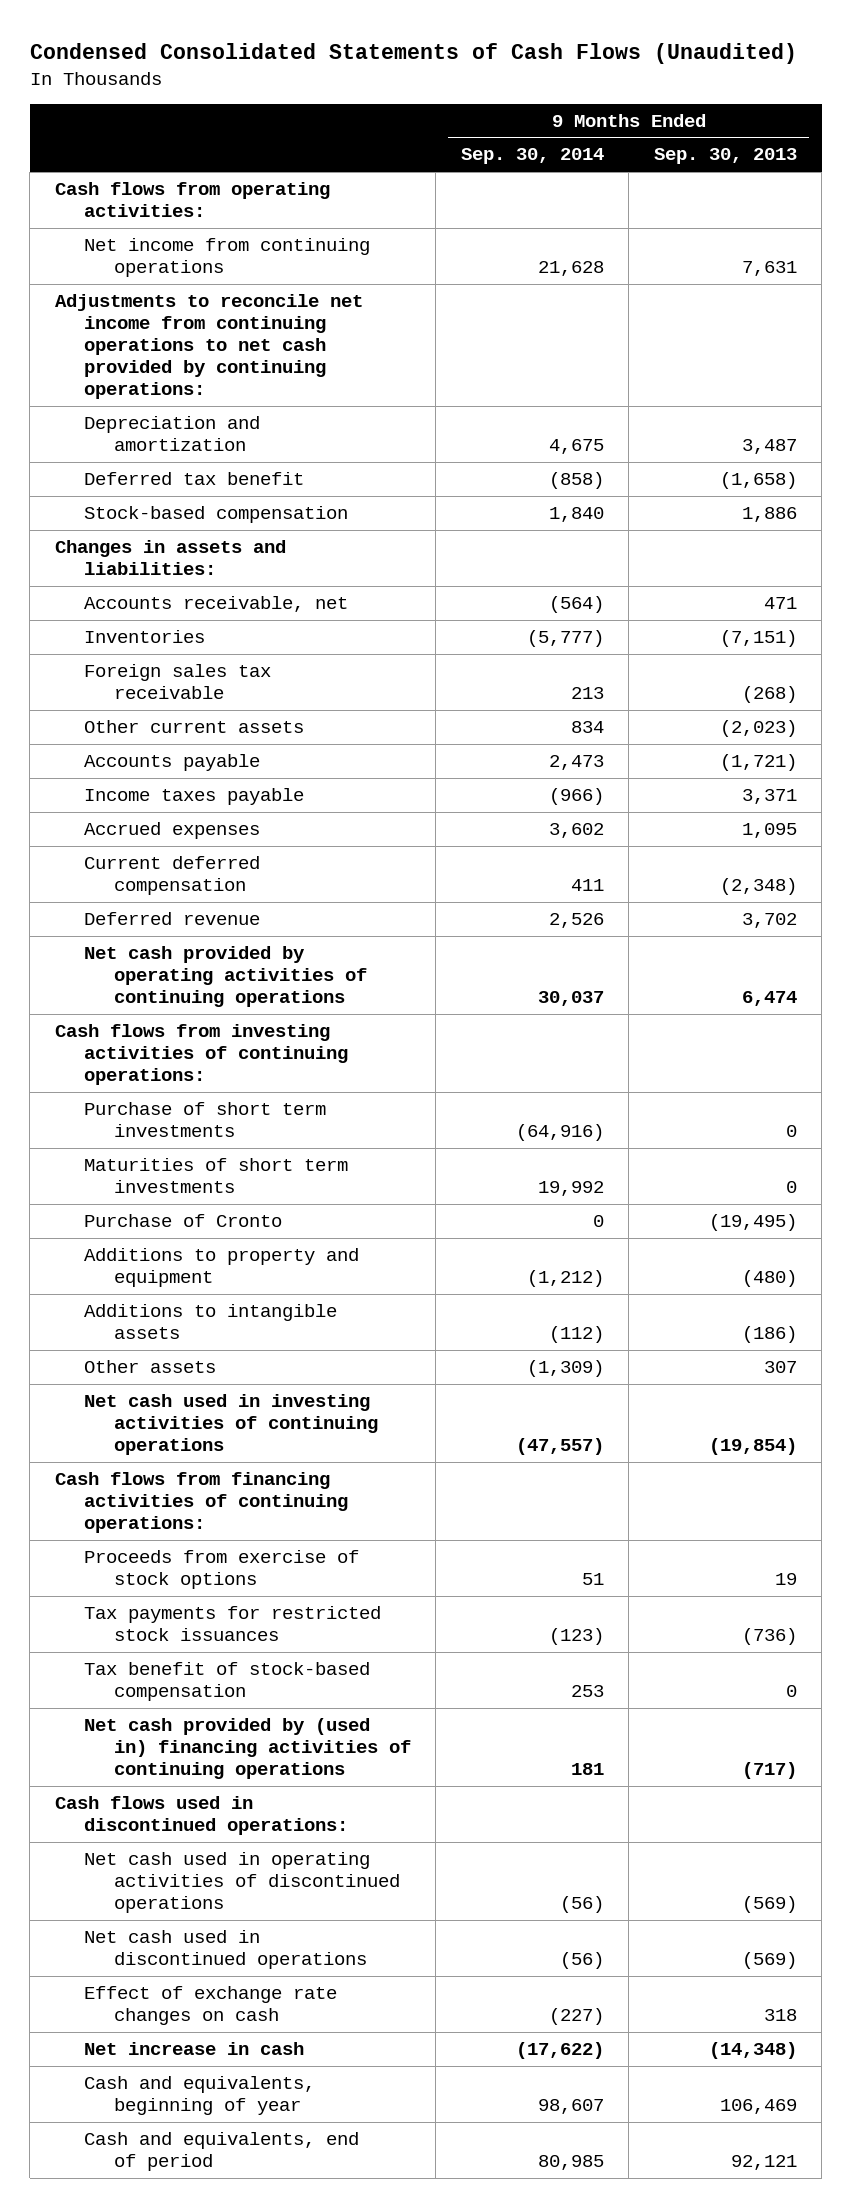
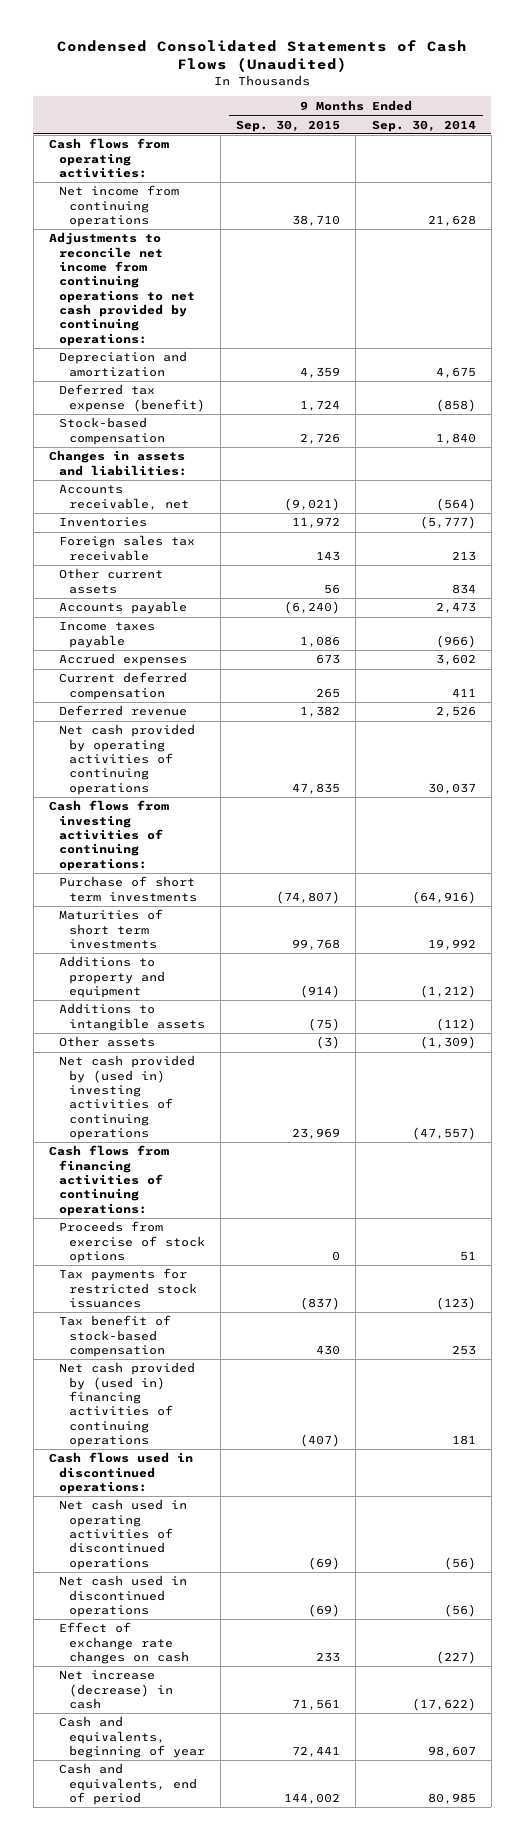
[653,148,797,165] Sep. 30, 2013 -> none
none -> [236,119,341,132] Sep. 30, 2015
[84,472,305,486] Deferred tax benefit -> [58,384,206,412] Deferred tax expense (benefit)
[84,1214,283,1228] Purchase of Cronto -> none
[84,1394,378,1456] Net cash used in investing activities of continuing operations -> [58,1055,195,1141] Net cash provided by (used in) investing activities of continuing operations
[84,2042,305,2056] Net increase in cash -> [58,1670,174,1710] Net increase (decrease) in cash

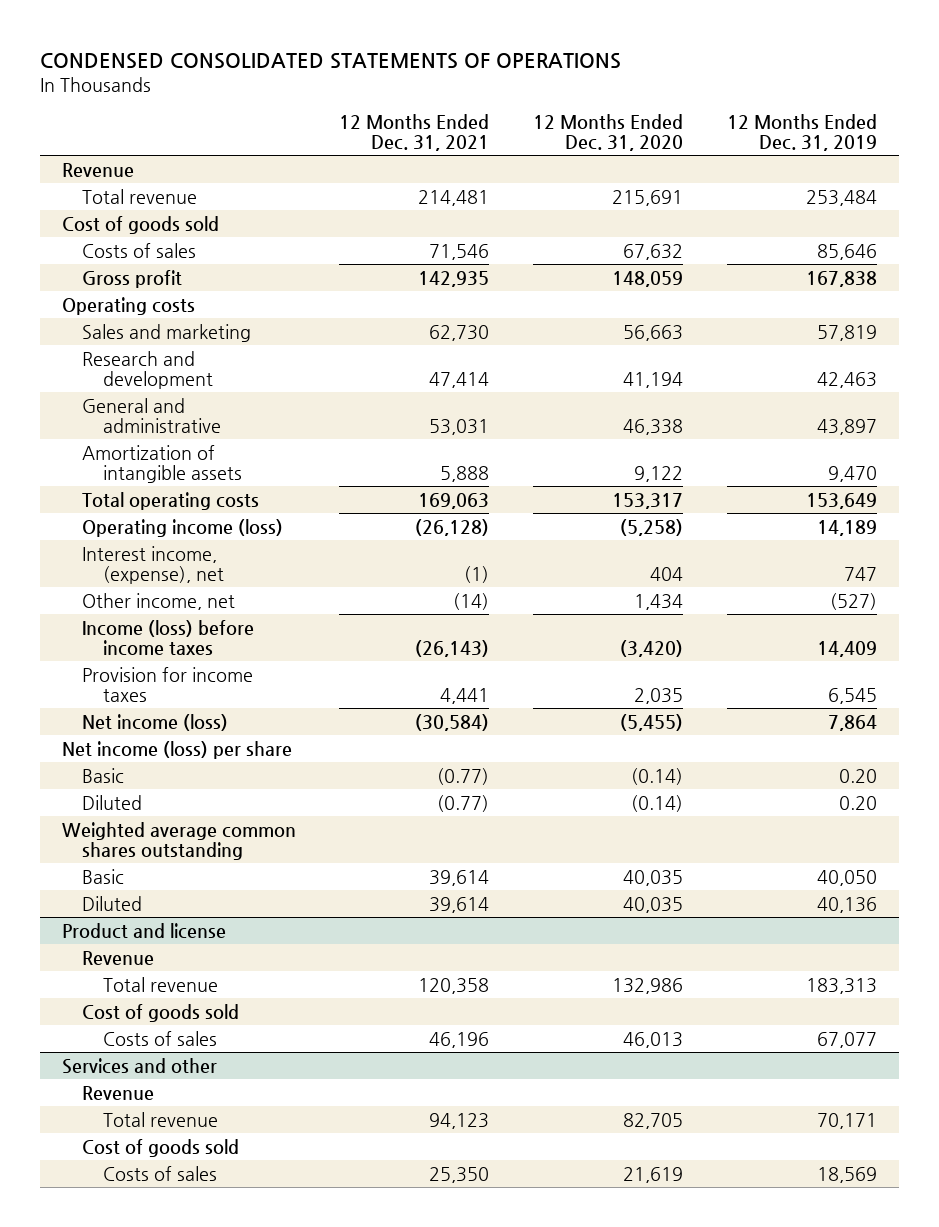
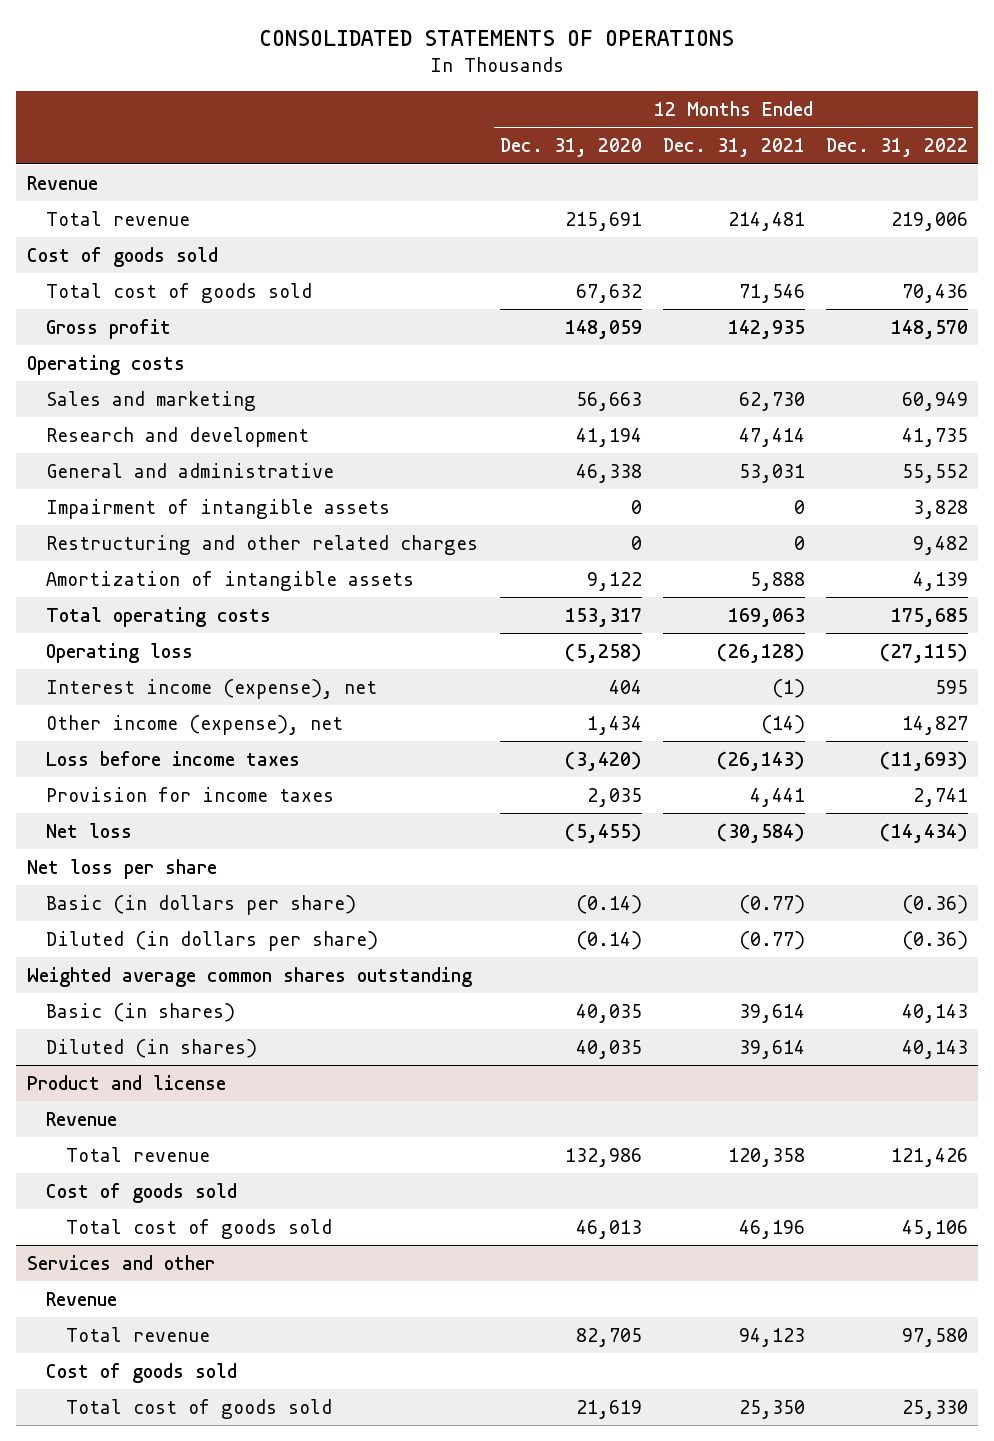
[39,53,621,70] CONDENSED CONSOLIDATED STATEMENTS OF OPERATIONS -> [259,29,735,46] CONSOLIDATED STATEMENTS OF OPERATIONS
[726,113,877,152] 12 Months Ended Dec. 31, 2019 -> none
none -> [825,138,968,158] Dec. 31, 2022
[82,242,197,258] Costs of sales -> [46,282,313,303] Total cost of goods sold
none -> [46,498,391,519] Impairment of intangible assets
none -> [46,534,479,555] Restructuring and other related charges
[82,518,284,537] Operating income (loss) -> [46,642,194,663] Operating loss
[82,545,225,584] Interest income, (expense), net -> [46,678,378,699] Interest income (expense), net
[82,592,236,610] Other income, net -> [46,714,344,735] Other income (expense), net
[82,619,255,656] Income (loss) before income taxes -> [46,750,301,766] Loss before income taxes
[82,713,229,731] Net income (loss) -> [46,822,133,838] Net loss
[61,740,292,759] Net income (loss) per share -> [26,858,217,879] Net loss per share
[82,767,125,783] Basic -> [46,894,357,915] Basic (in dollars per share)
[82,794,143,810] Diluted -> [46,930,379,951] Diluted (in dollars per share)
[82,868,125,884] Basic -> [46,1002,236,1022] Basic (in shares)
[82,895,143,911] Diluted -> [46,1038,258,1058] Diluted (in shares)
[103,1030,218,1046] Costs of sales -> [66,1218,333,1239] Total cost of goods sold
[103,1165,218,1181] Costs of sales -> [66,1398,333,1419] Total cost of goods sold

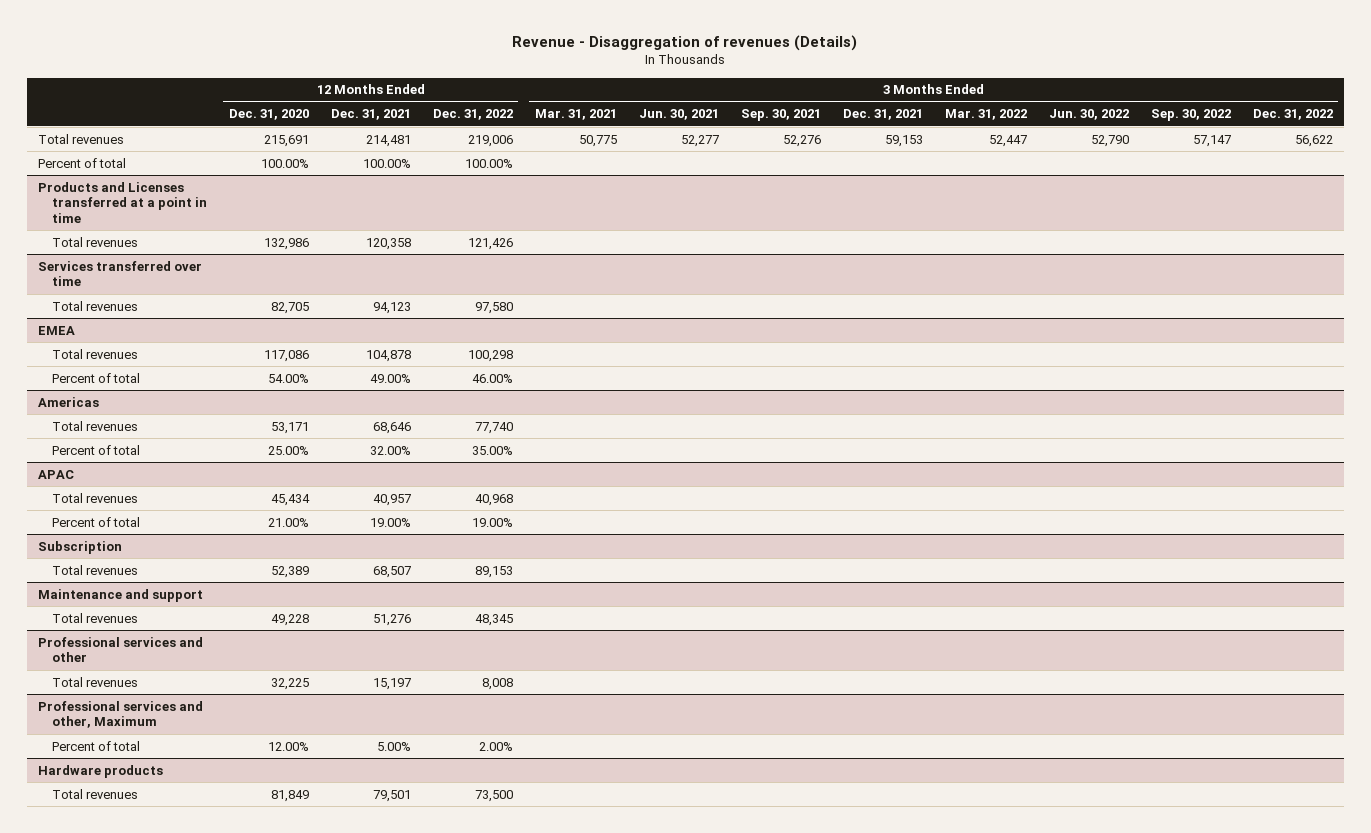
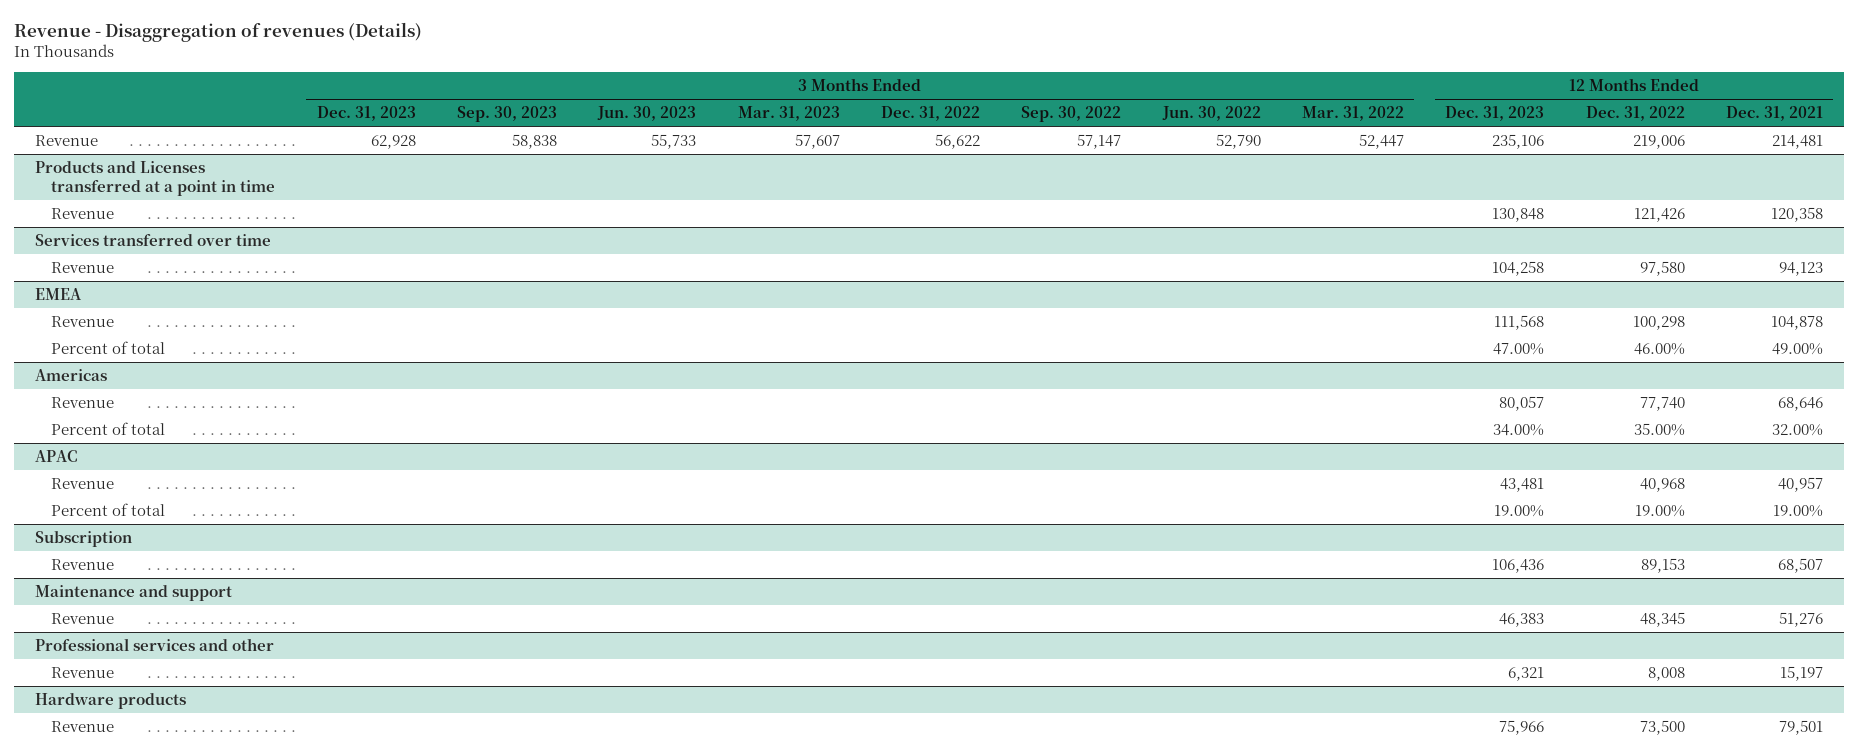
[228,109,309,121] Dec. 31, 2020 -> none
[534,109,617,121] Mar. 31, 2021 -> none
[638,109,719,121] Jun. 30, 2021 -> none
[740,109,821,122] Sep. 30, 2021 -> none
[842,109,923,121] Dec. 31, 2021 -> none
none -> [316,106,416,122] Dec. 31, 2023
none -> [457,106,558,123] Sep. 30, 2023
none -> [597,106,697,122] Jun. 30, 2023
none -> [737,106,840,122] Mar. 31, 2023
none -> [1445,106,1545,122] Dec. 31, 2023
[37,157,126,168] Percent of total -> none
[37,133,124,144] Total revenues -> [34,135,98,147] Revenue
[51,236,138,247] Total revenues -> [51,208,115,220] Revenue
[51,300,138,311] Total revenues -> [51,262,115,274] Revenue
[51,348,138,359] Total revenues -> [51,316,115,328] Revenue
[51,420,138,431] Total revenues -> [51,397,115,409] Revenue
[51,492,138,503] Total revenues -> [51,478,115,490] Revenue
[51,564,138,575] Total revenues -> [51,559,115,571] Revenue
[51,612,138,623] Total revenues -> [51,613,115,625] Revenue
[37,700,203,729] Professional services and other, Maximum -> none
[51,740,140,751] Percent of total -> none
[51,676,138,687] Total revenues -> [51,667,115,679] Revenue
[51,788,138,799] Total revenues -> [51,721,115,733] Revenue

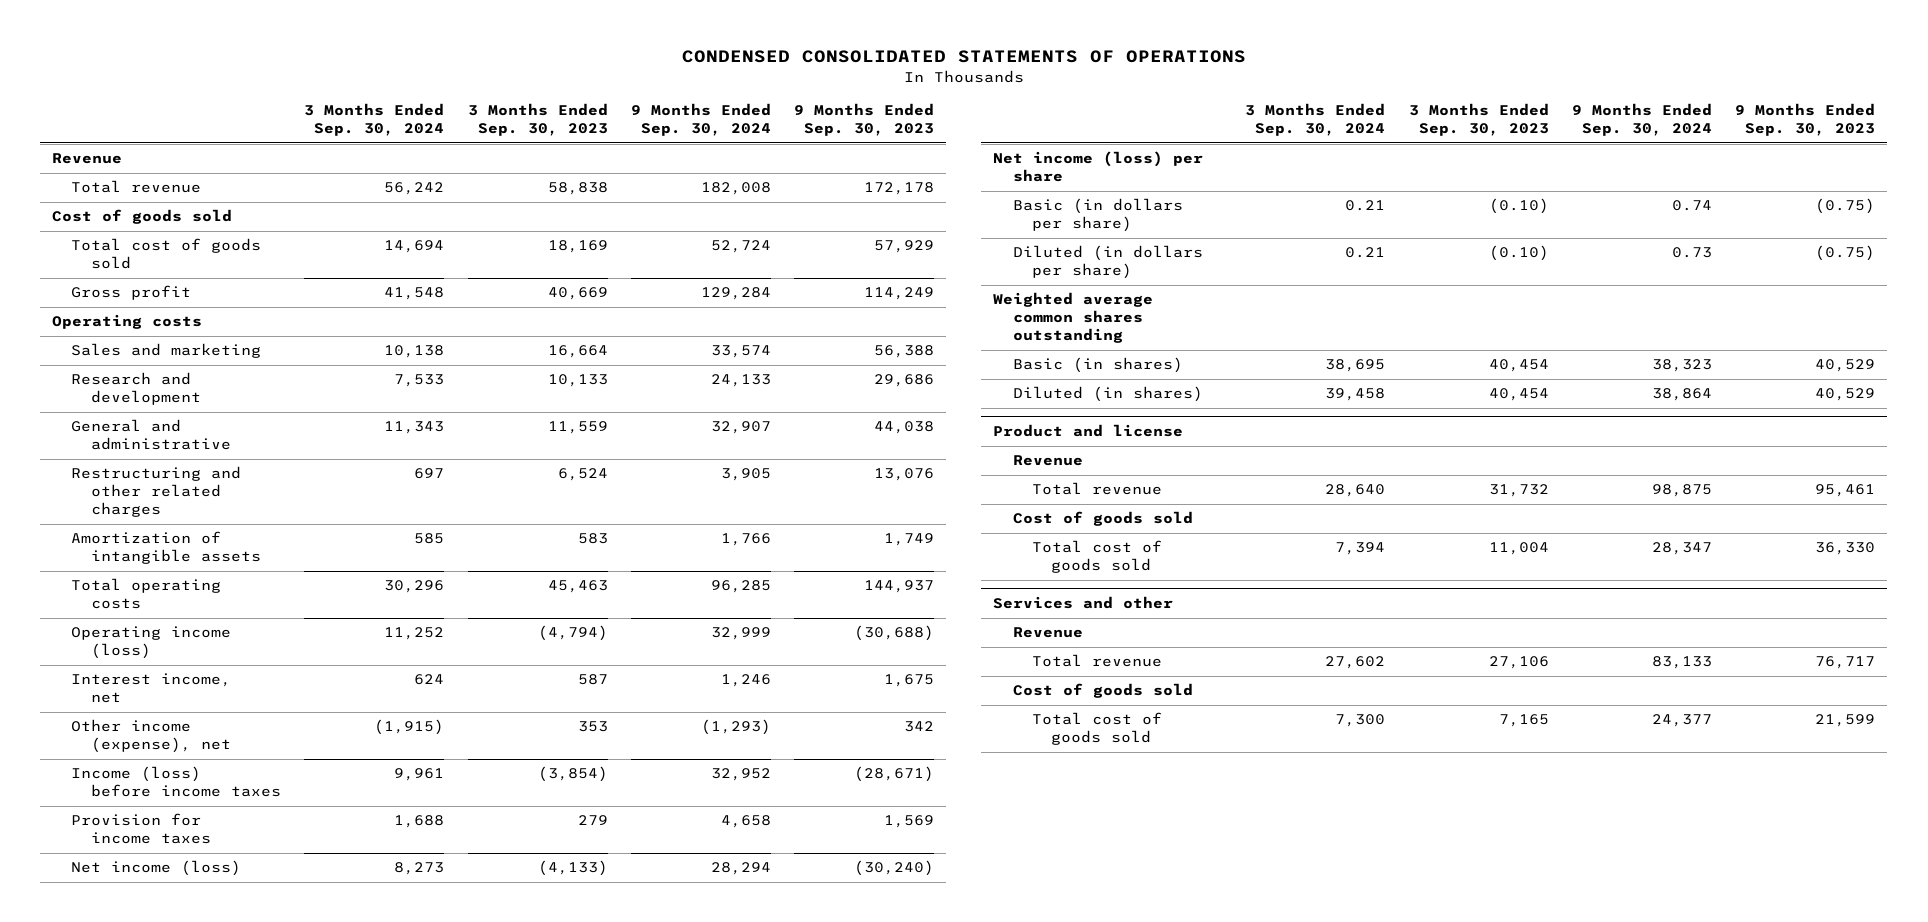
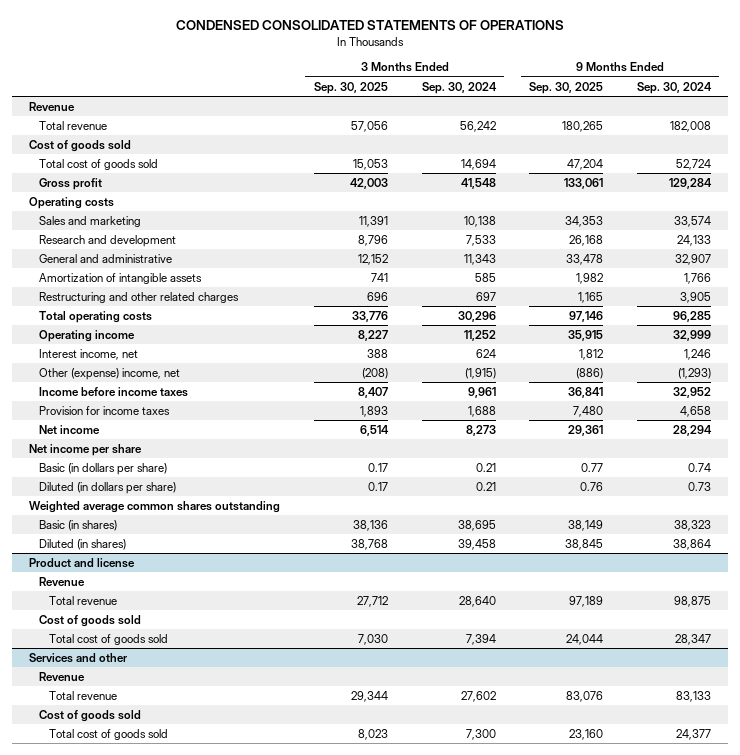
[467,103,608,137] 3 Months Ended Sep. 30, 2023 -> none
[794,103,935,137] 9 Months Ended Sep. 30, 2023 -> none
none -> [313,81,388,94] Sep. 30, 2025
none -> [529,81,604,94] Sep. 30, 2025
[71,466,242,518] Restructuring and other related charges -> [39,291,240,303] Restructuring and other related charges
[71,626,232,660] Operating income (loss) -> [39,329,136,342] Operating income
[71,719,231,754] Other income (expense), net -> [39,367,181,380] Other (expense) income, net
[71,766,281,798] Income (loss) before income taxes -> [39,386,189,397] Income before income taxes
[71,860,242,877] Net income (loss) -> [39,424,101,434] Net income
[993,151,1204,183] Net income (loss) per share -> [29,443,143,456] Net income per share

